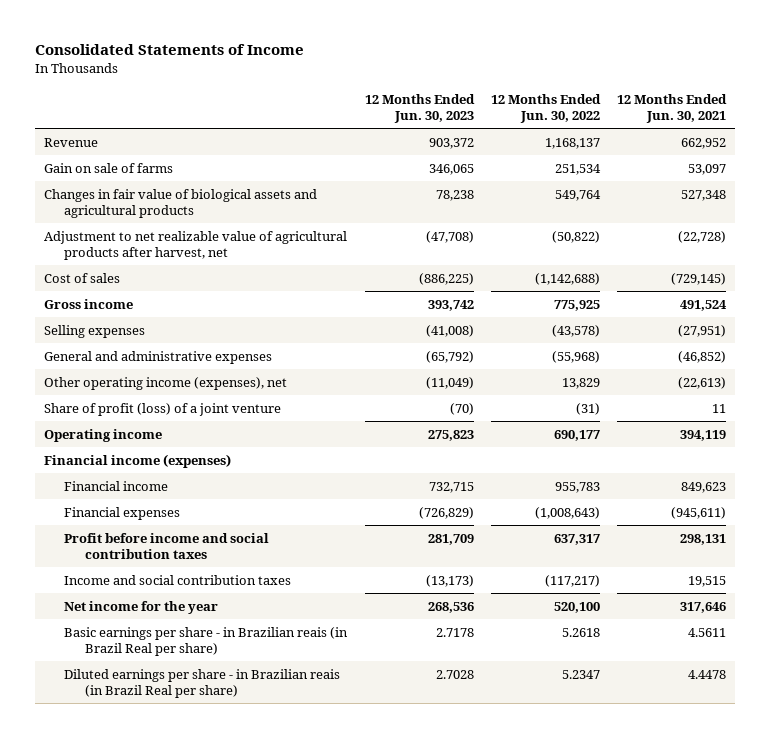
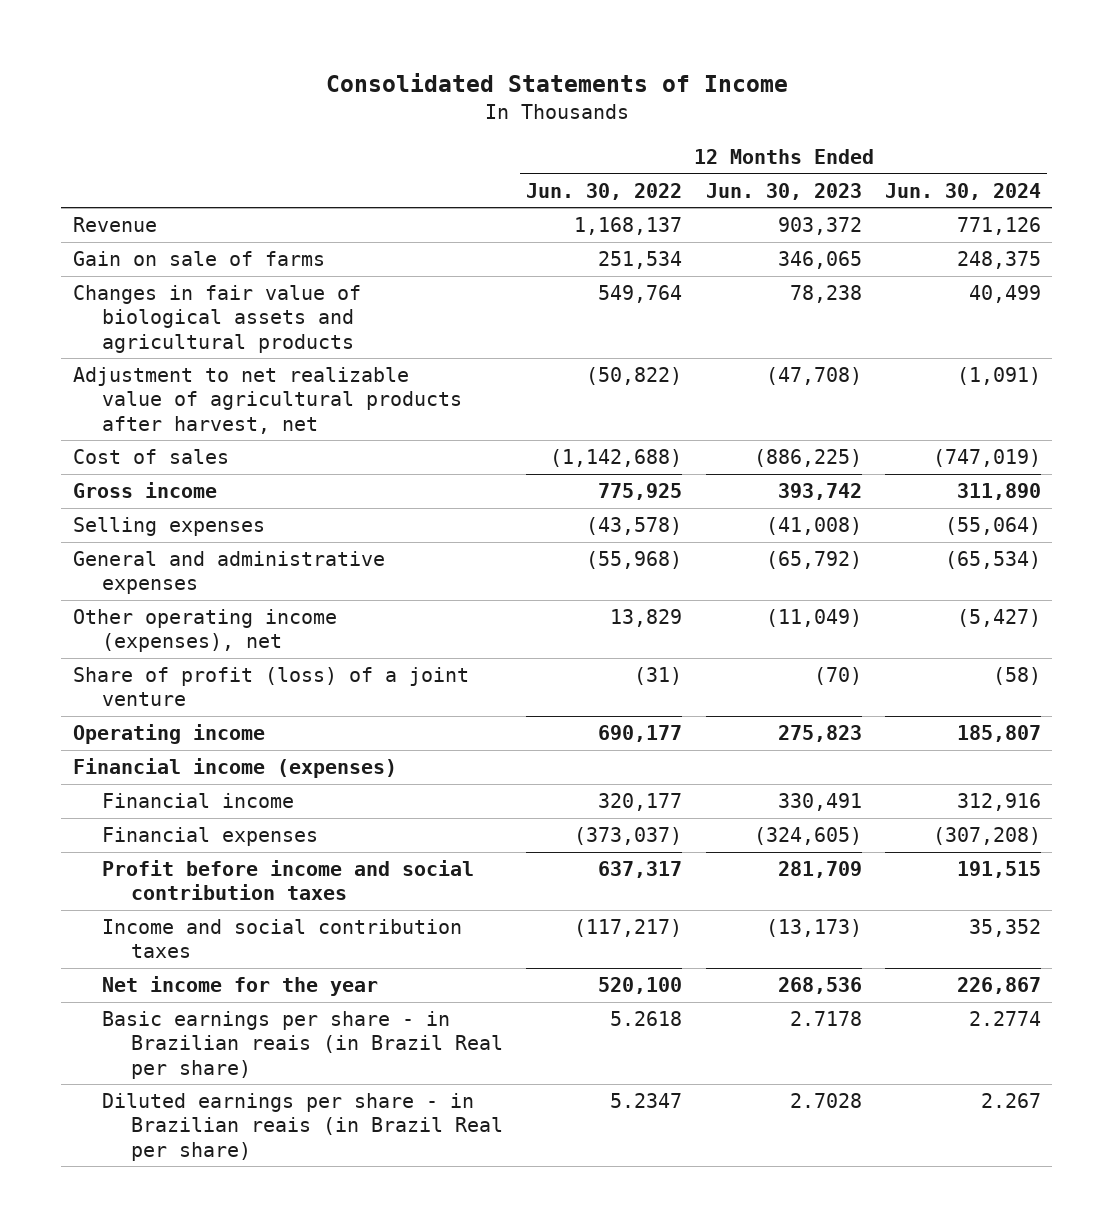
[617,93,728,123] 12 Months Ended Jun. 30, 2021 -> none
none -> [884,182,1041,200] Jun. 30, 2024
[428,481,474,493] 732,715 -> [777,793,862,812] 330,491
[554,481,600,493] 955,783 -> [598,793,683,812] 320,177
[418,506,474,519] (726,829) -> [753,827,862,846] (324,605)
[534,506,600,519] (1,008,643) -> [574,827,683,846] (373,037)

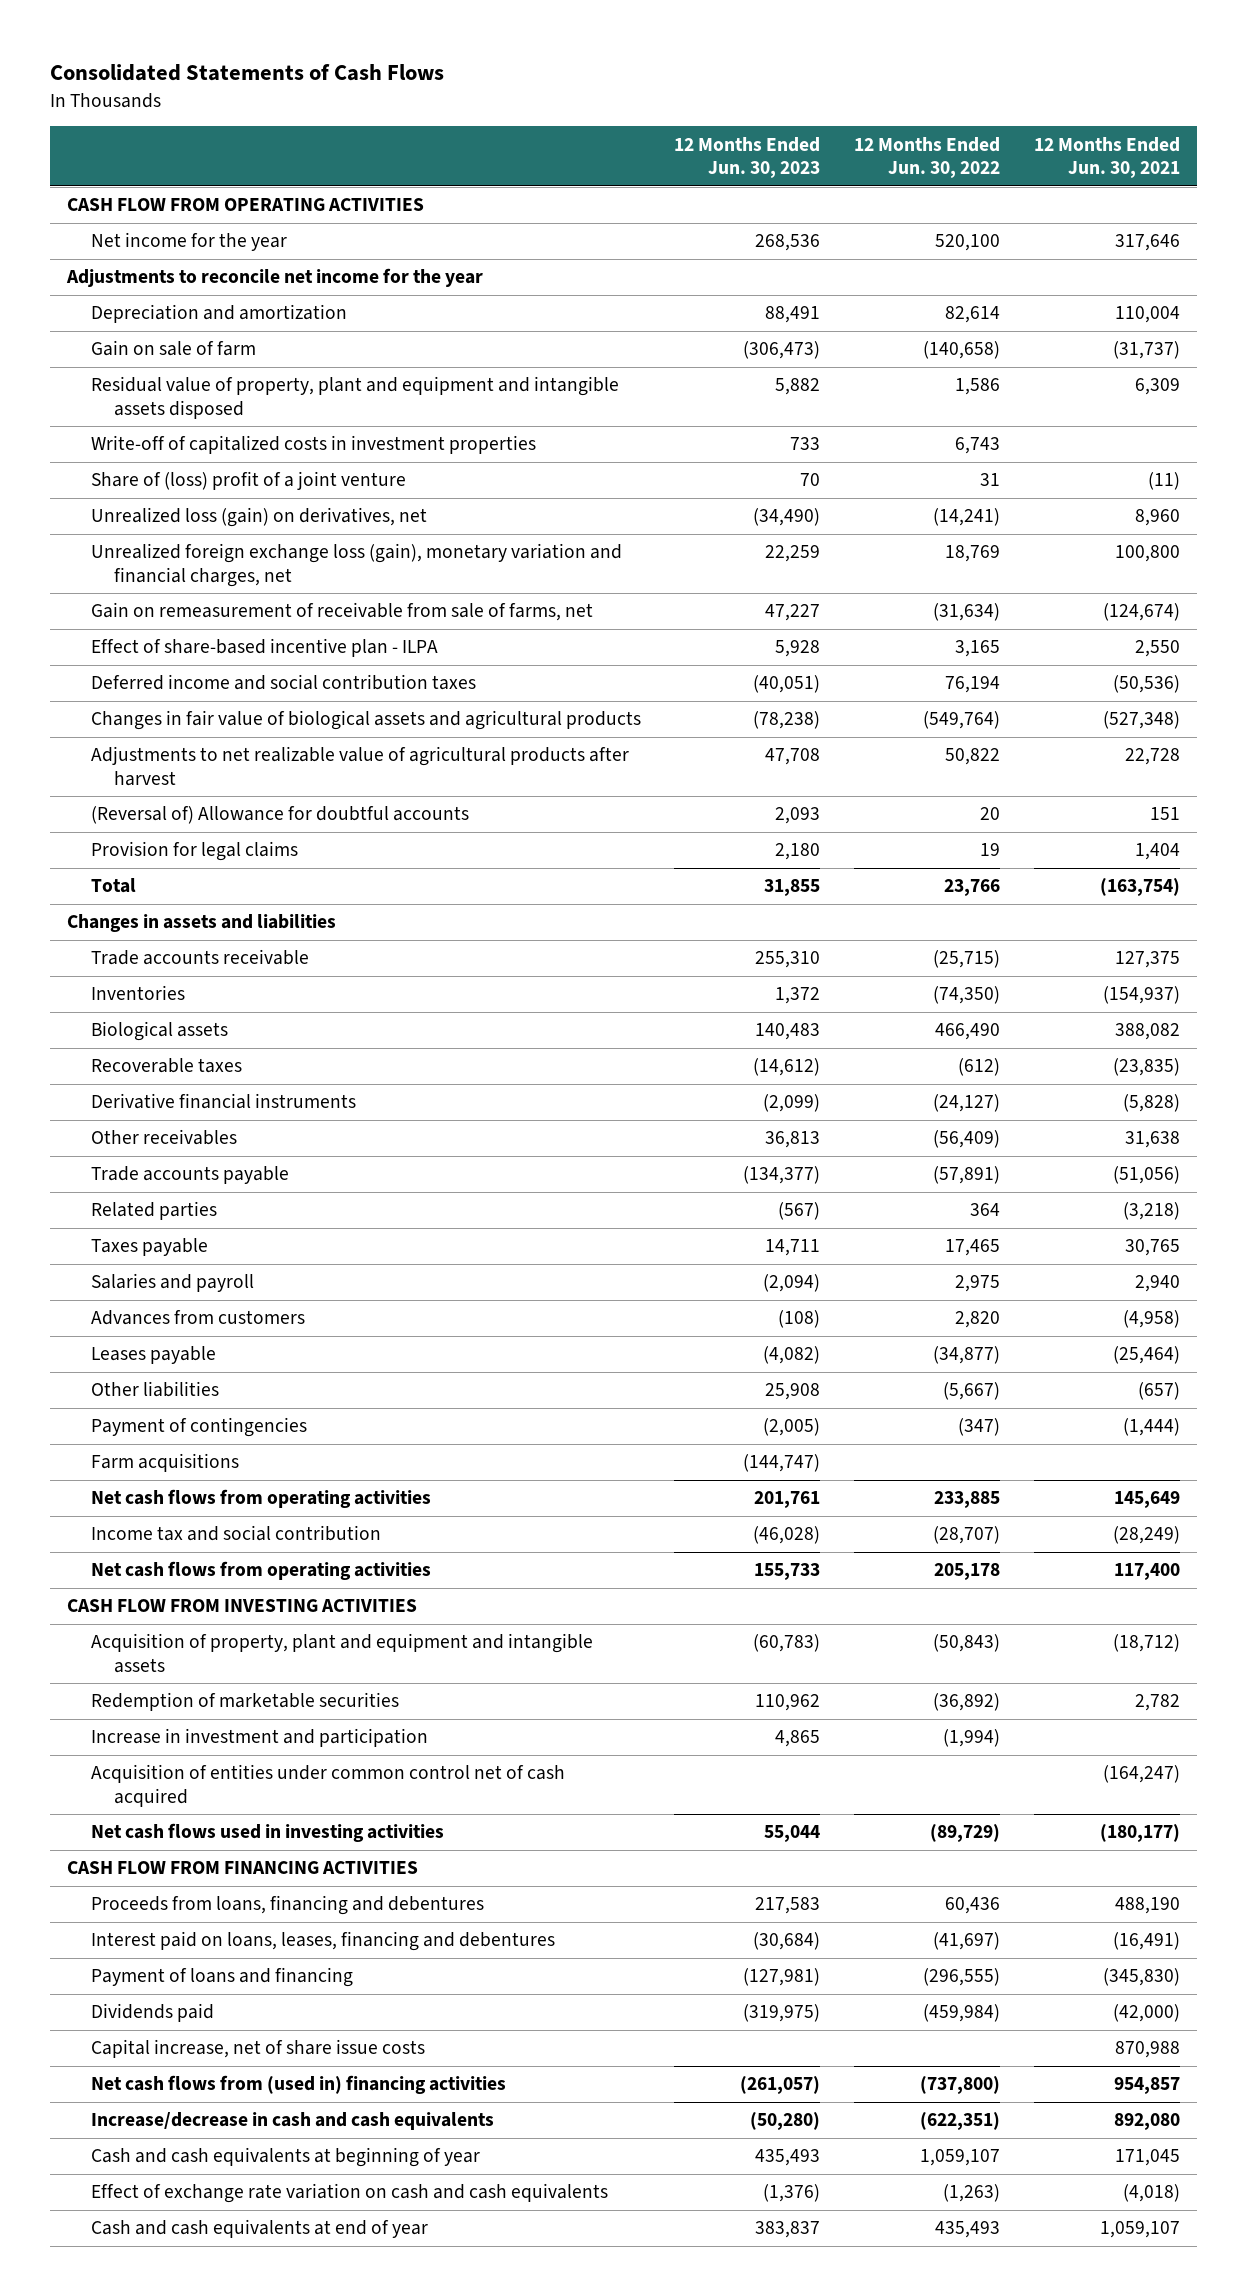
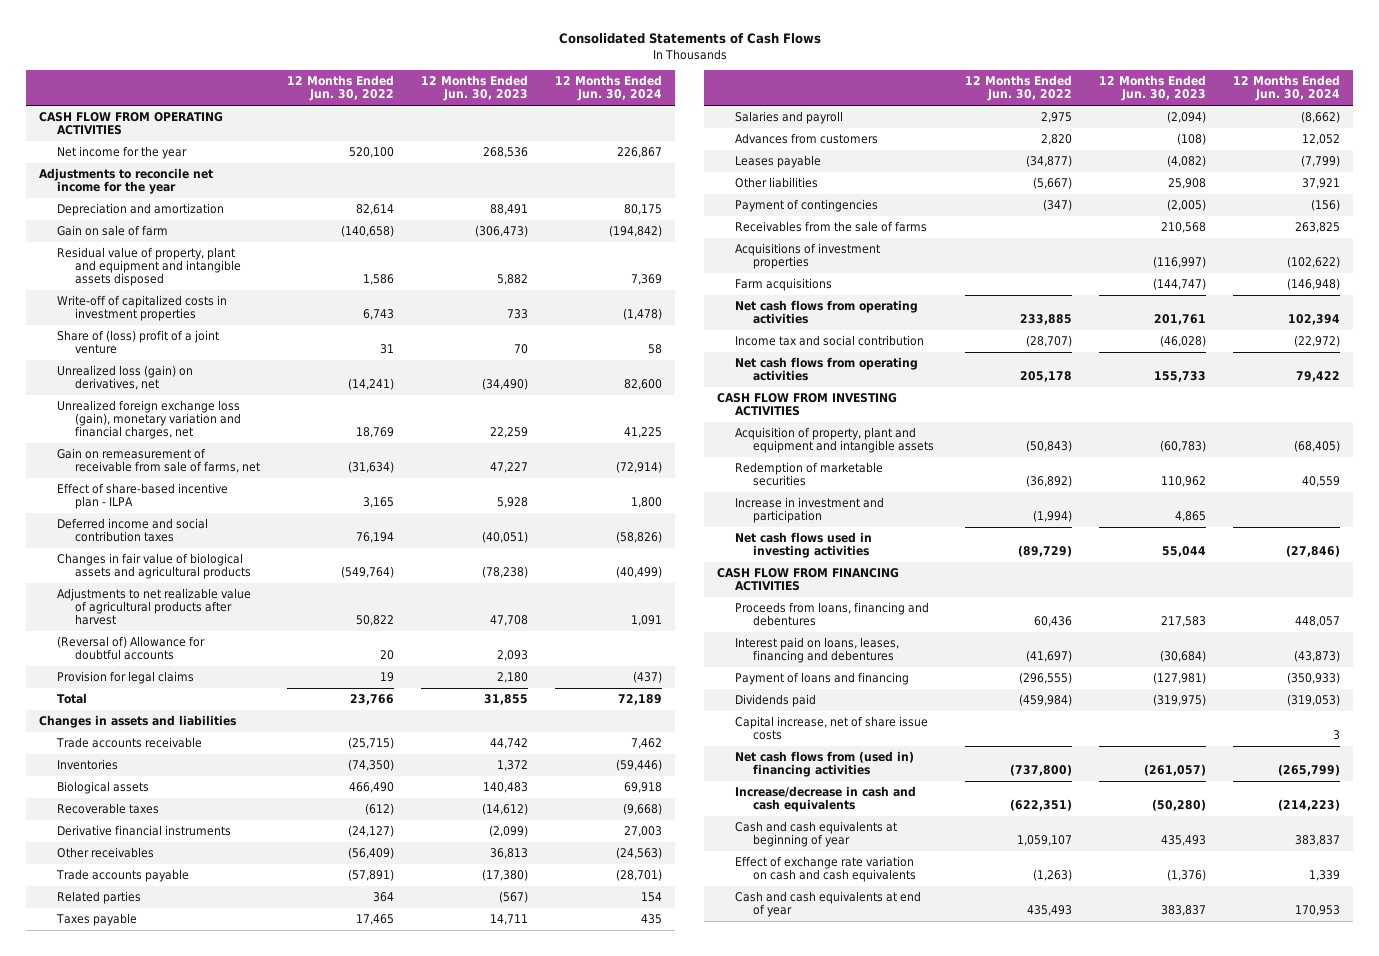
[1034,136,1181,179] 12 Months Ended Jun. 30, 2021 -> none
none -> [554,75,662,102] 12 Months Ended Jun. 30, 2024
[755,951,821,969] 255,310 -> [489,738,528,750] 44,742
[743,1166,821,1185] (134,377) -> [481,869,528,882] (17,380)
none -> [735,221,928,233] Receivables from the sale of farms
none -> [735,243,881,270] Acquisitions of investment properties
[90,1764,565,1808] Acquisition of entities under common control net of cash acquired -> none

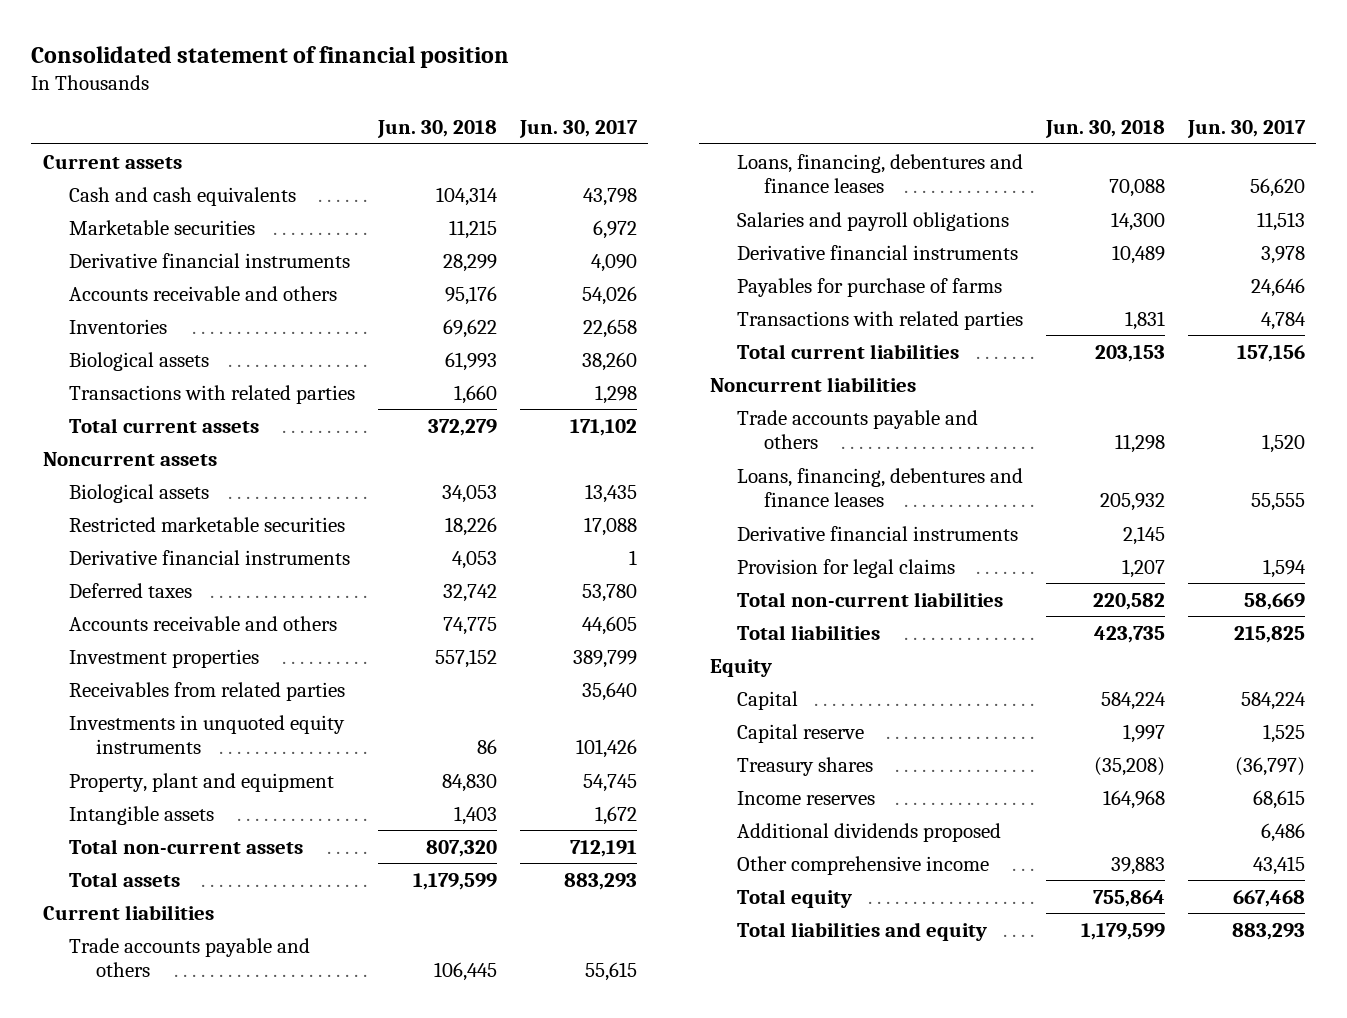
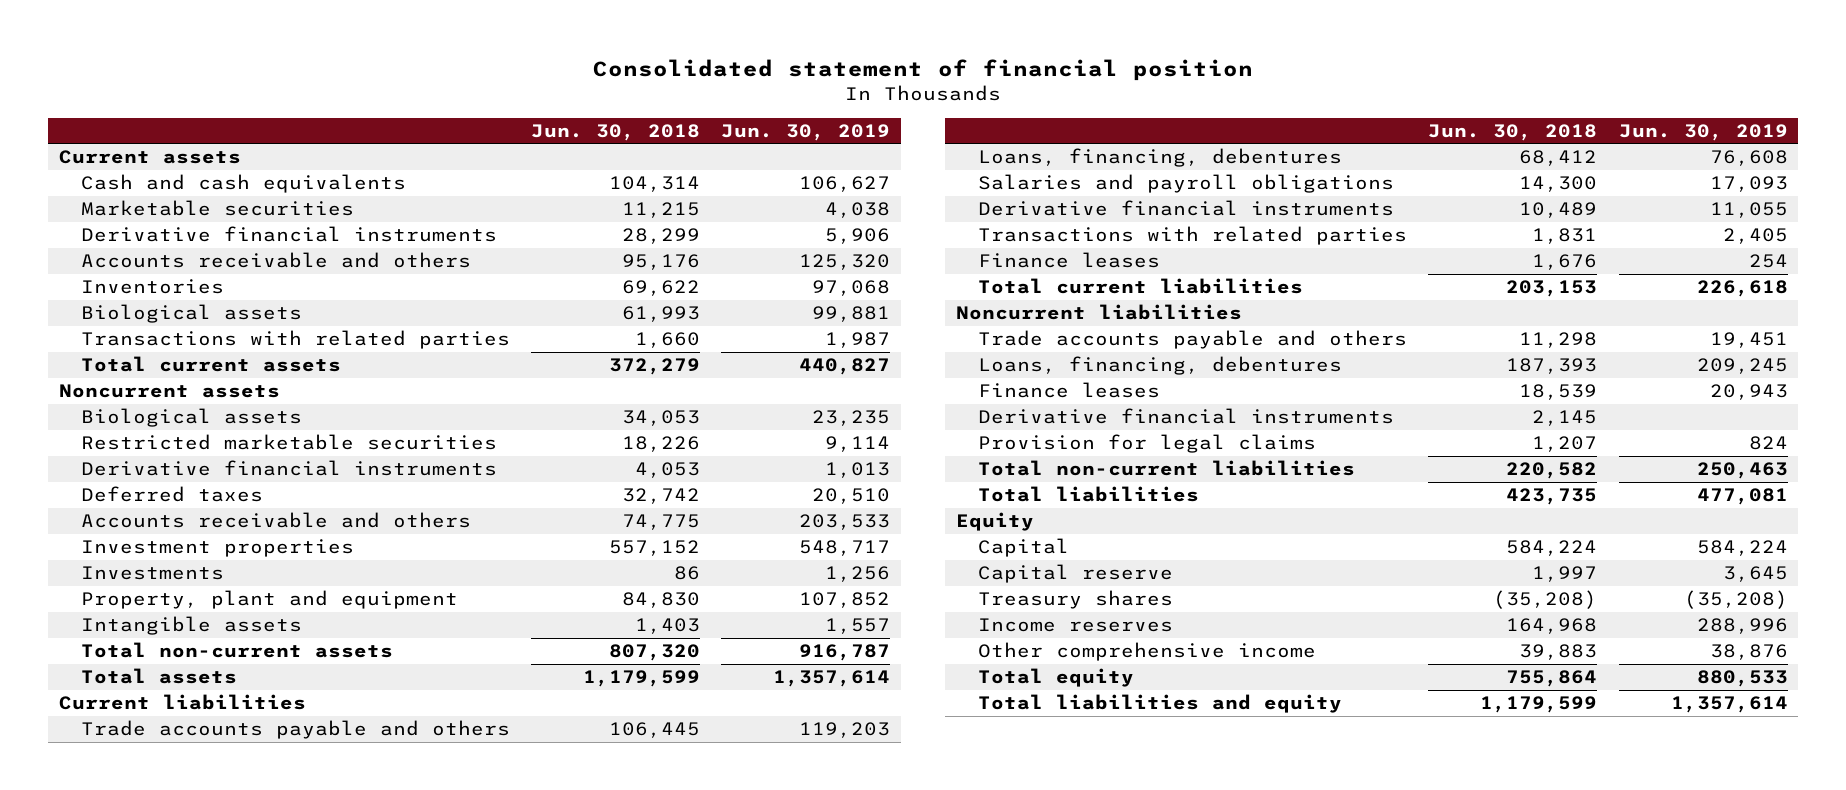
[518,120,638,139] Jun. 30, 2017 -> none
none -> [721,123,891,141] Jun. 30, 2019
[69,681,346,701] Receivables from related parties -> none
[69,714,346,754] Investments in unquoted equity instruments -> none
none -> [80,566,224,581] Investments
[737,153,1024,193] Loans, financing, debentures and finance leases -> [978,148,1343,168] Loans, financing, debentures
[1108,178,1165,197] 70,088 -> [1519,150,1598,167] 68,412
[737,277,1003,297] Payables for purchase of farms -> none
none -> [978,252,1161,269] Finance leases
[737,467,1024,507] Loans, financing, debentures and finance leases -> [978,356,1343,376] Loans, financing, debentures
[1099,492,1165,511] 205,932 -> [1506,358,1598,375] 187,393
none -> [978,382,1161,399] Finance leases
[737,822,1002,842] Additional dividends proposed -> none

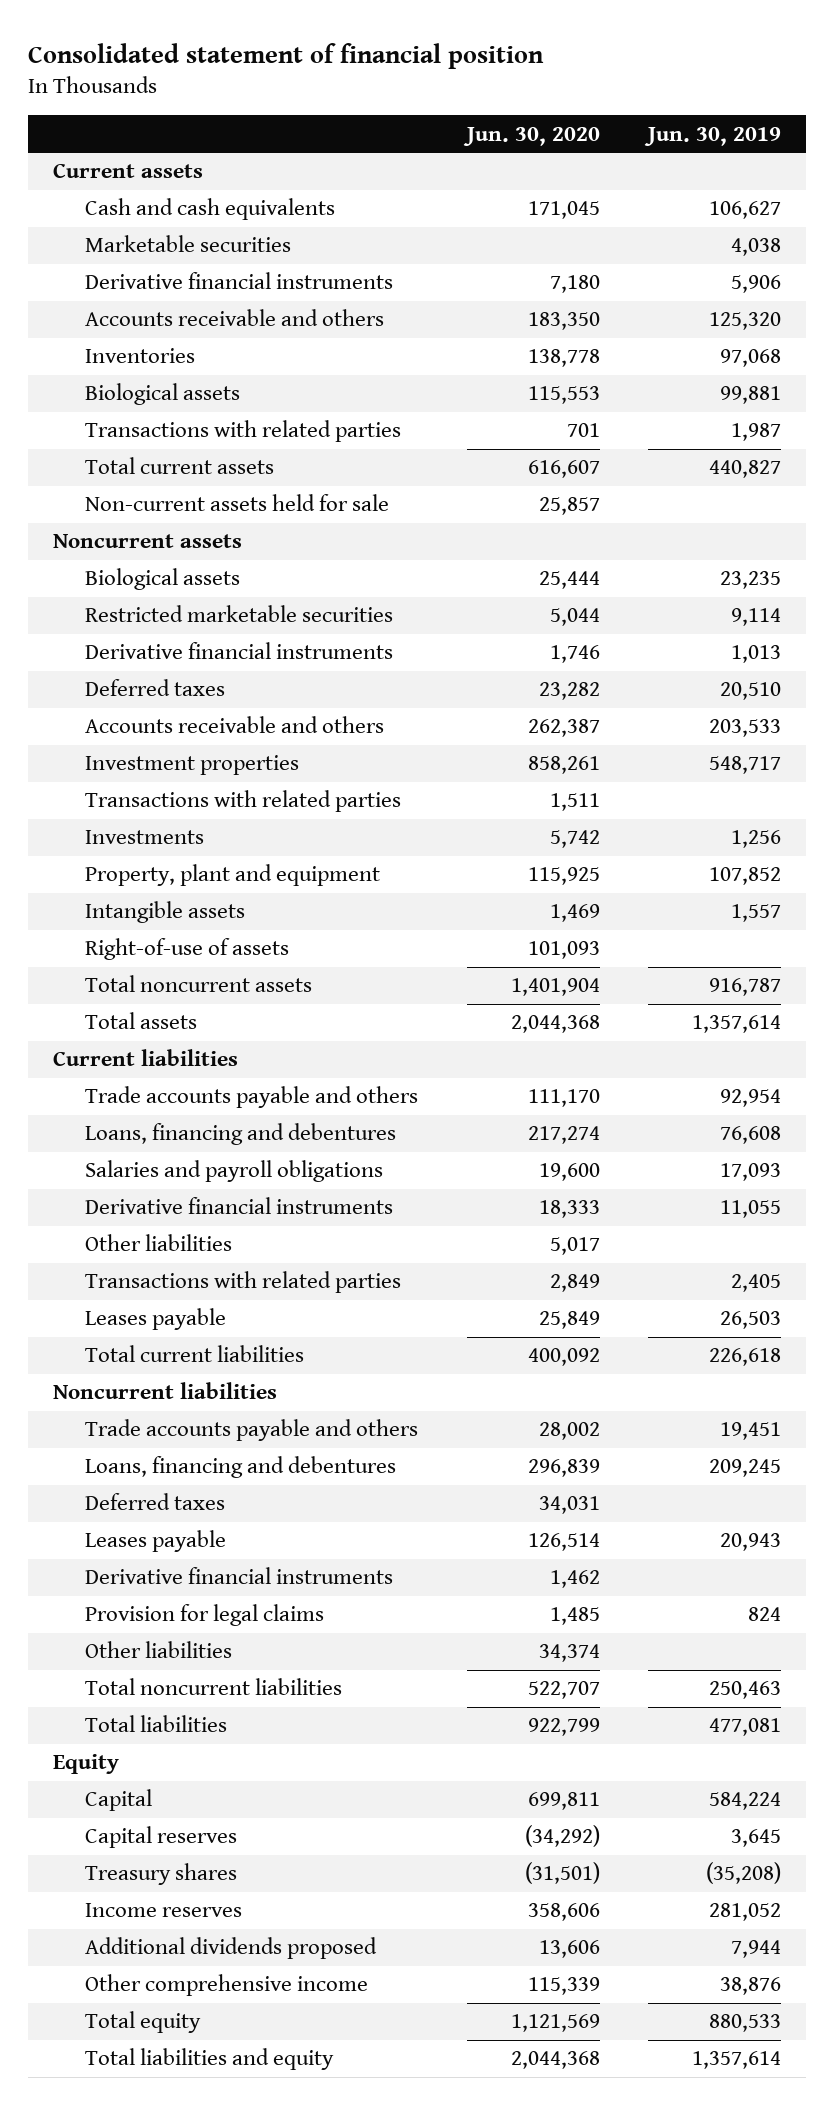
[530,123,700,141] Jun. 30, 2018 -> none
none -> [462,126,600,146] Jun. 30, 2020
none -> [85,494,390,512] Non-current assets held for sale
none -> [85,790,402,813] Transactions with related parties
none -> [85,938,290,961] Right-of-use of assets
[80,642,393,659] Total non-current assets -> [85,975,313,993] Total noncurrent assets
[799,722,891,739] 119,203 -> [720,1089,782,1108] 92,954
[978,148,1343,168] Loans, financing, debentures -> [85,1123,397,1146] Loans, financing and debentures
none -> [85,1234,233,1252] Other liabilities
[978,252,1161,269] Finance leases -> none
none -> [85,1308,227,1331] Leases payable
[978,356,1343,376] Loans, financing, debentures -> [85,1456,397,1479] Loans, financing and debentures
none -> [85,1493,226,1511] Deferred taxes
[978,382,1161,399] Finance leases -> [85,1530,227,1553] Leases payable
none -> [85,1641,233,1659] Other liabilities
[978,460,1356,477] Total non-current liabilities -> [85,1678,343,1696] Total noncurrent liabilities
[978,564,1174,584] Capital reserve -> [85,1826,238,1849] Capital reserves
[1696,618,1788,635] 288,996 -> [709,1903,782,1922] 281,052
none -> [85,1937,378,1960] Additional dividends proposed

